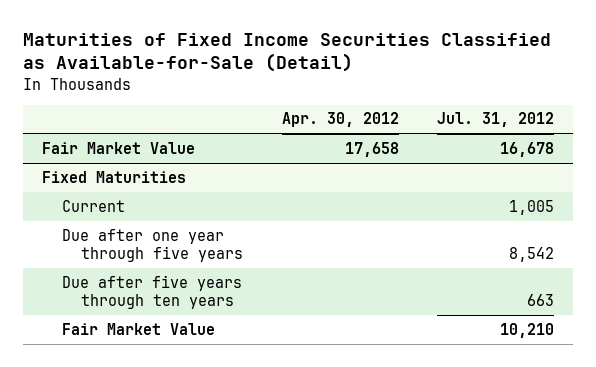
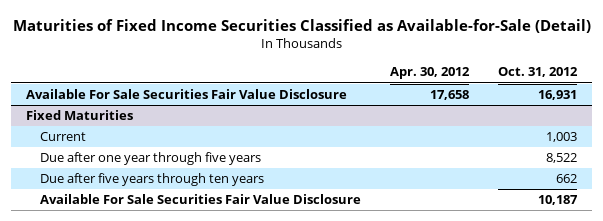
[436,112,554,128] Jul. 31, 2012 -> none
none -> [498,67,579,78] Oct. 31, 2012
[41,141,195,154] Fair Market Value -> [25,89,347,100] Available For Sale Securities Fair Value Disclosure
[61,322,215,335] Fair Market Value -> [40,194,362,205] Available For Sale Securities Fair Value Disclosure

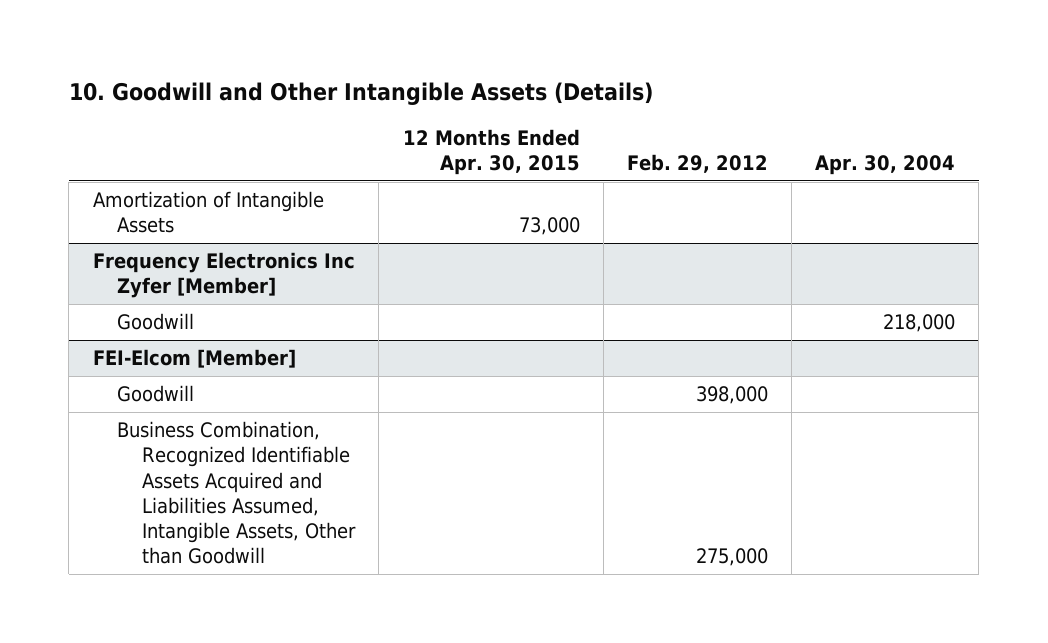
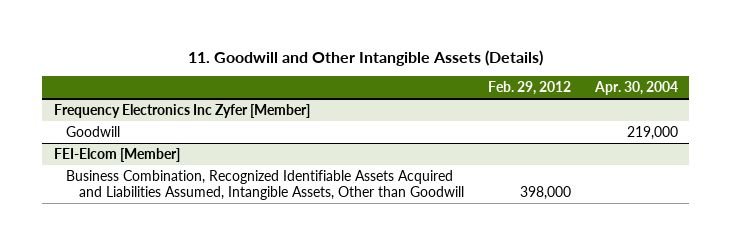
[68,82,653,106] 10. Goodwill and Other Intangible Assets (Details) -> [187,49,543,66] 11. Goodwill and Other Intangible Assets (Details)
[402,129,580,176] 12 Months Ended Apr. 30, 2015 -> none
[92,191,324,234] Amortization of Intangible Assets -> none
[883,314,956,333] 218,000 -> [626,125,678,140] 219,000
[117,385,195,403] Goodwill -> none
[695,548,768,567] 275,000 -> [519,186,571,201] 398,000

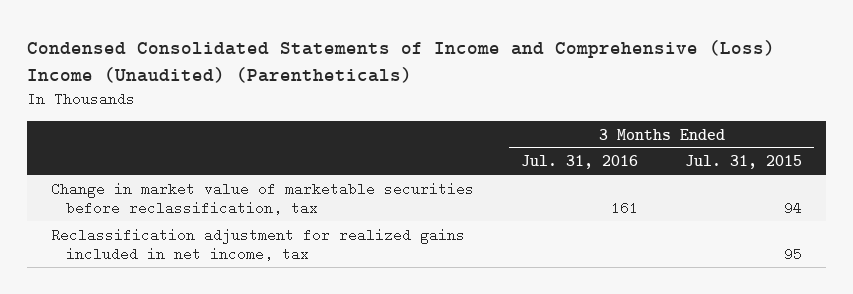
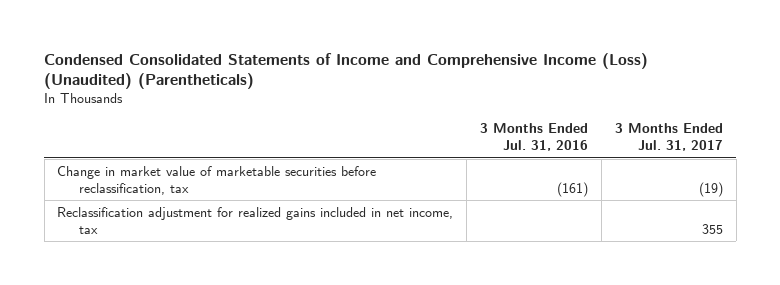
[27,39,776,83] Condensed Consolidated Statements of Income and Comprehensive (Loss) Income (Unaudited) (Parentheticals) -> [44,52,649,90] Condensed Consolidated Statements of Income and Comprehensive Income (Loss) (Unaudited) (Parentheticals)
[685,155,803,170] Jul. 31, 2015 -> none
none -> [614,123,723,152] 3 Months Ended Jul. 31, 2017
[610,201,638,216] 161 -> [557,181,589,197] (161)

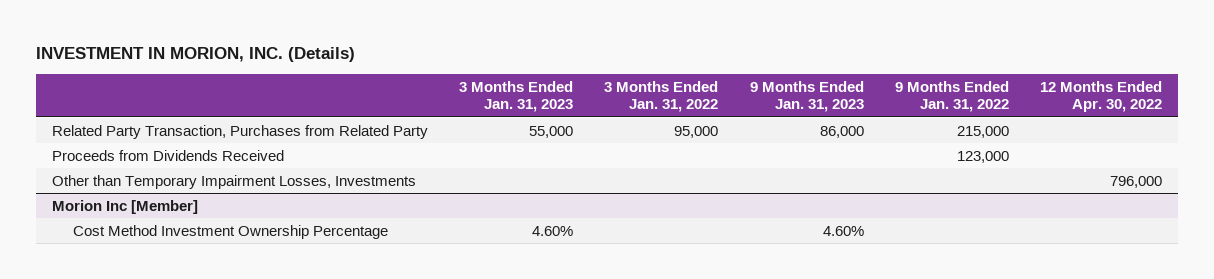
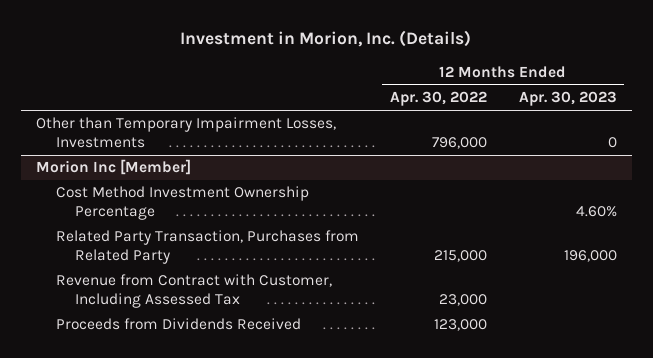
[35,47,355,63] INVESTMENT IN MORION, INC. (Details) -> [180,30,472,48] Investment in Morion, Inc. (Details)
[458,80,573,113] 3 Months Ended Jan. 31, 2023 -> none
[604,80,719,113] 3 Months Ended Jan. 31, 2022 -> none
[749,80,864,113] 9 Months Ended Jan. 31, 2023 -> none
[895,80,1010,113] 9 Months Ended Jan. 31, 2022 -> none
none -> [518,91,617,107] Apr. 30, 2023
[51,124,428,139] Related Party Transaction, Purchases from Related Party -> none
[51,149,284,161] Proceeds from Dividends Received -> none
none -> [55,230,359,264] Related Party Transaction, Purchases from Related Party
none -> [55,274,332,308] Revenue from Contract with Customer, Including Assessed Tax
none -> [55,318,301,331] Proceeds from Dividends Received

